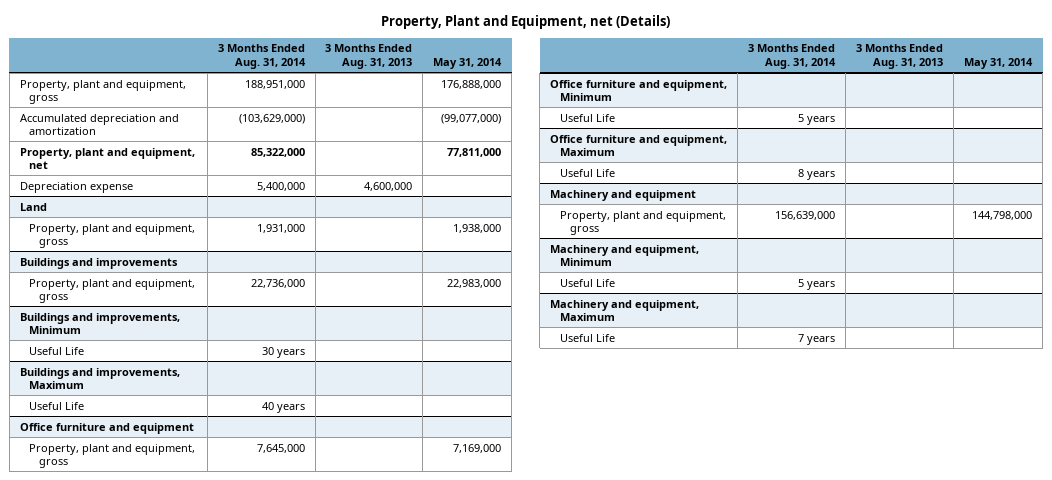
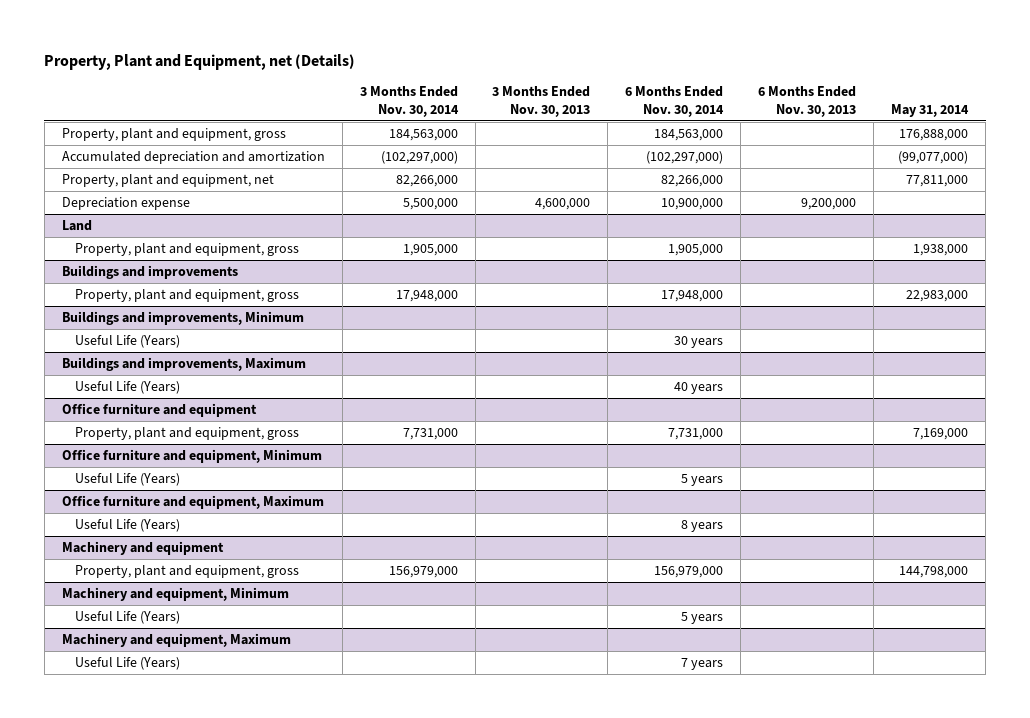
[217,44,306,69] 3 Months Ended Aug. 31, 2014 -> none
[325,44,413,69] 3 Months Ended Aug. 31, 2013 -> none
none -> [359,86,459,117] 3 Months Ended Nov. 30, 2014
none -> [492,86,591,117] 3 Months Ended Nov. 30, 2013
none -> [625,86,725,117] 6 Months Ended Nov. 30, 2014
none -> [758,86,857,117] 6 Months Ended Nov. 30, 2013
[29,346,85,355] Useful Life -> [74,335,180,349] Useful Life (Years)
[29,401,85,410] Useful Life -> [74,381,180,395] Useful Life (Years)
[559,113,615,122] Useful Life -> [74,473,180,487] Useful Life (Years)
[559,168,615,177] Useful Life -> [74,519,180,533] Useful Life (Years)
[559,278,615,287] Useful Life -> [74,611,180,625] Useful Life (Years)
[559,333,615,342] Useful Life -> [74,657,180,671] Useful Life (Years)

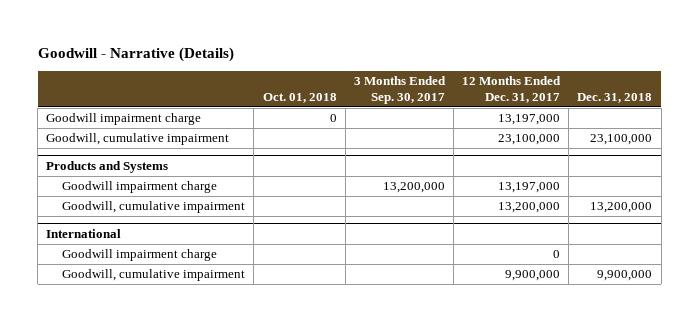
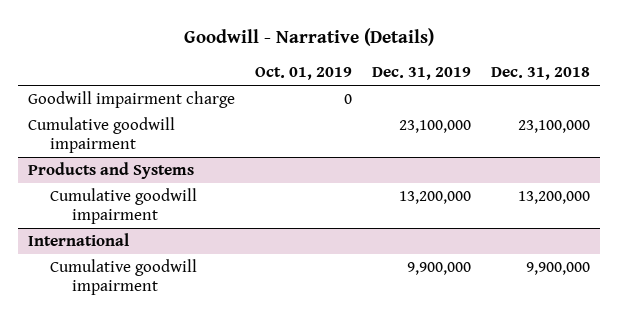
[262,92,337,103] Oct. 01, 2018 -> none
[353,76,446,104] 3 Months Ended Sep. 30, 2017 -> none
[462,76,562,103] 12 Months Ended Dec. 31, 2017 -> none
none -> [254,67,352,81] Oct. 01, 2019
none -> [371,67,471,81] Dec. 31, 2019
[46,133,230,146] Goodwill, cumulative impairment -> [27,116,175,153] Cumulative goodwill impairment
[62,181,218,194] Goodwill impairment charge -> none
[62,201,246,214] Goodwill, cumulative impairment -> [49,187,197,224] Cumulative goodwill impairment
[62,249,218,262] Goodwill impairment charge -> none
[62,269,246,282] Goodwill, cumulative impairment -> [49,258,197,295] Cumulative goodwill impairment

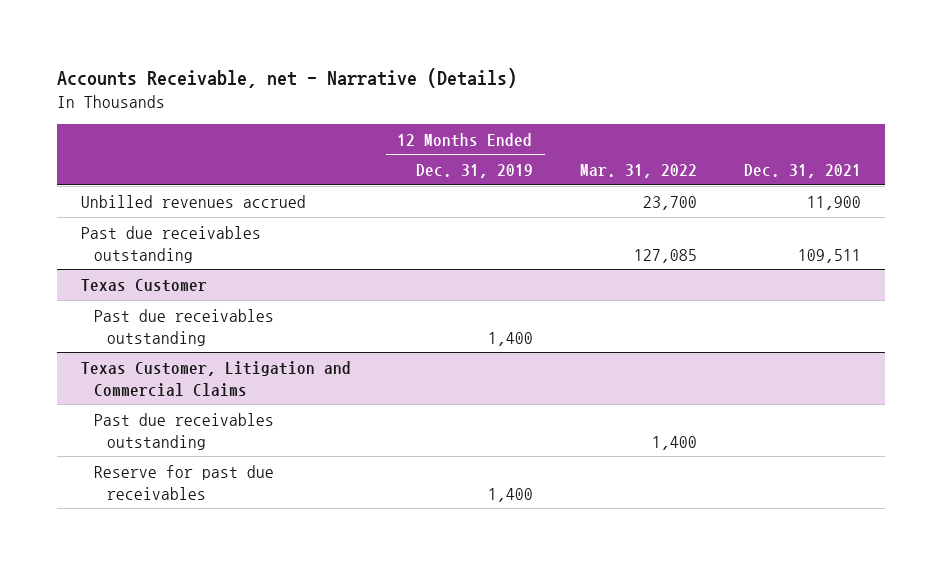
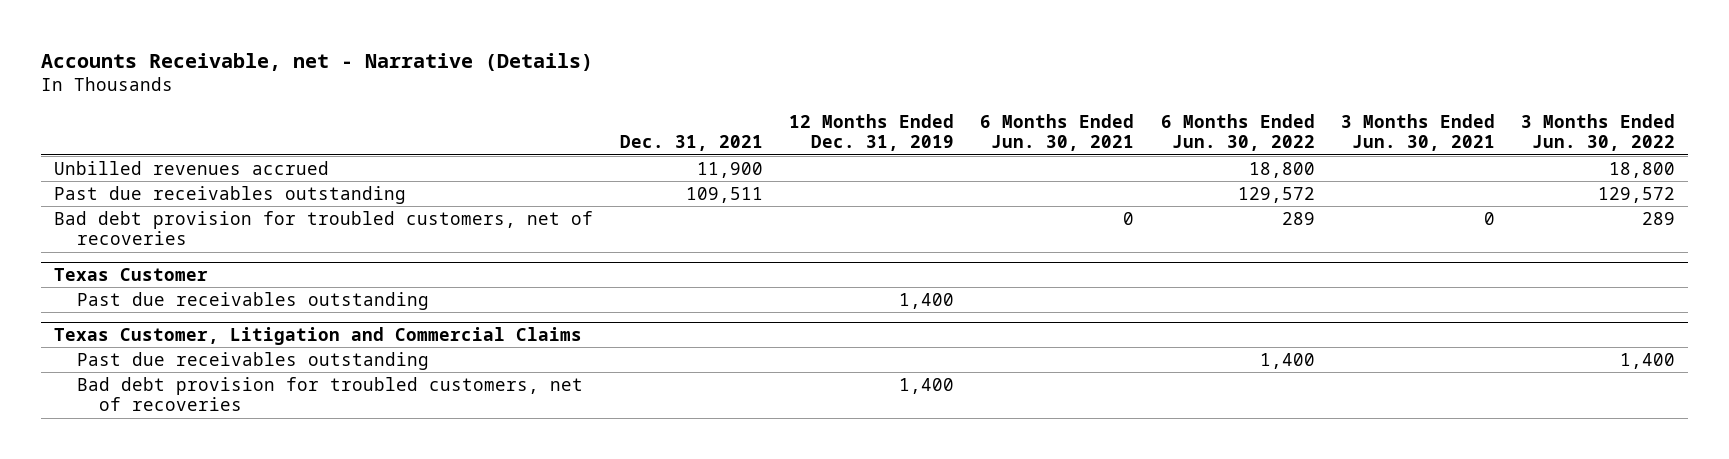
[579,164,697,179] Mar. 31, 2022 -> none
none -> [980,113,1135,152] 6 Months Ended Jun. 30, 2021
none -> [1160,113,1315,152] 6 Months Ended Jun. 30, 2022
none -> [1340,113,1495,152] 3 Months Ended Jun. 30, 2021
none -> [1521,113,1676,152] 3 Months Ended Jun. 30, 2022
none -> [54,210,594,246] Bad debt provision for troubled customers, net of recoveries
[94,464,275,500] Reserve for past due receivables -> [76,376,583,412] Bad debt provision for troubled customers, net of recoveries

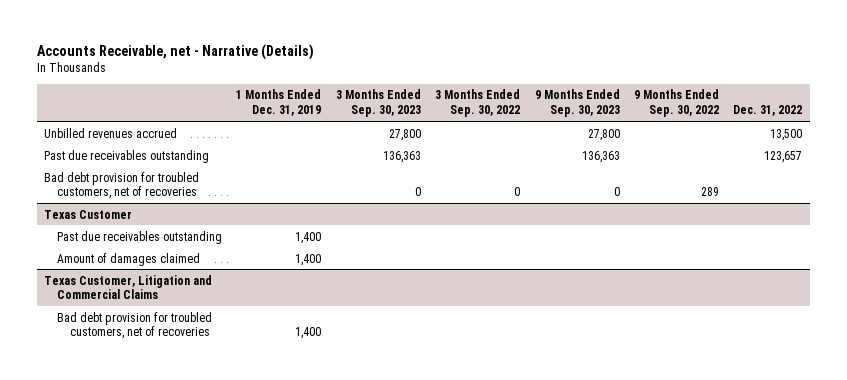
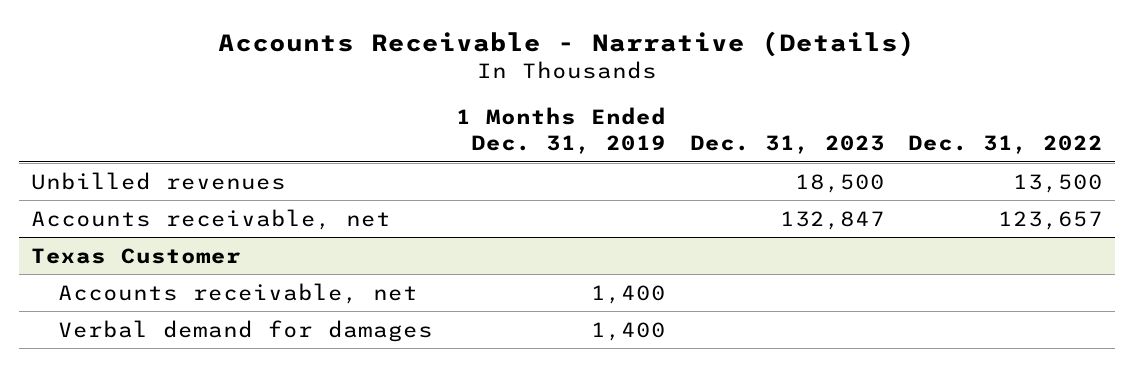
[37,43,315,60] Accounts Receivable, net - Narrative (Details) -> [217,30,915,57] Accounts Receivable - Narrative (Details)
[335,89,421,118] 3 Months Ended Sep. 30, 2023 -> none
[435,89,521,118] 3 Months Ended Sep. 30, 2022 -> none
[534,89,620,118] 9 Months Ended Sep. 30, 2023 -> none
[633,89,719,118] 9 Months Ended Sep. 30, 2022 -> none
none -> [689,135,885,155] Dec. 31, 2023
[44,171,200,200] Bad debt provision for troubled customers, net of recoveries -> none
[44,127,178,138] Unbilled revenues accrued -> [30,171,286,190] Unbilled revenues
[44,149,210,163] Past due receivables outstanding -> [30,208,391,230] Accounts receivable, net
[44,274,213,300] Texas Customer, Litigation and Commercial Claims -> none
[57,311,213,340] Bad debt provision for troubled customers, net of recoveries -> none
[57,230,223,244] Past due receivables outstanding -> [57,282,418,304] Accounts receivable, net
[57,252,201,266] Amount of damages claimed -> [57,319,433,342] Verbal demand for damages

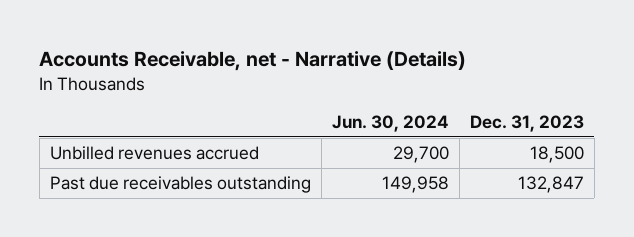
[217,30,915,57] Accounts Receivable - Narrative (Details) -> [39,51,467,72] Accounts Receivable, net - Narrative (Details)
[456,107,667,155] 1 Months Ended Dec. 31, 2019 -> none
[908,135,1104,155] Dec. 31, 2022 -> none
none -> [331,115,449,133] Jun. 30, 2024
[30,247,241,264] Texas Customer -> none
[57,282,418,304] Accounts receivable, net -> none
[57,319,433,342] Verbal demand for damages -> none
[30,171,286,190] Unbilled revenues -> [49,146,259,161] Unbilled revenues accrued
[30,208,391,230] Accounts receivable, net -> [49,176,311,194] Past due receivables outstanding

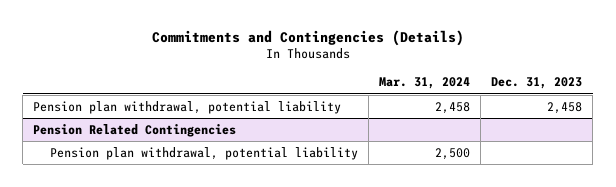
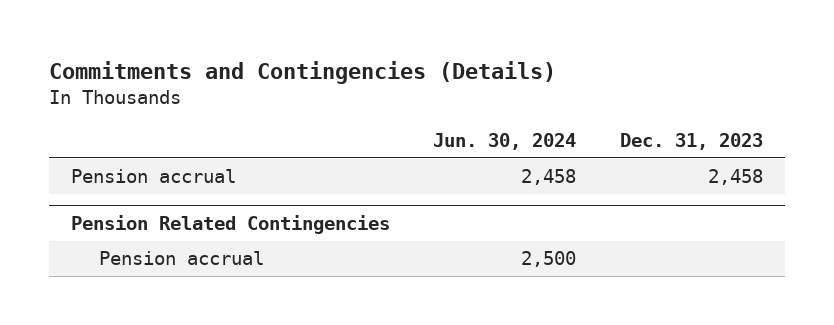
[379,77,471,90] Mar. 31, 2024 -> none
none -> [433,133,577,151] Jun. 30, 2024
[33,100,342,114] Pension plan withdrawal, potential liability -> [71,169,237,184] Pension accrual
[49,146,358,160] Pension plan withdrawal, potential liability -> [99,251,265,266] Pension accrual

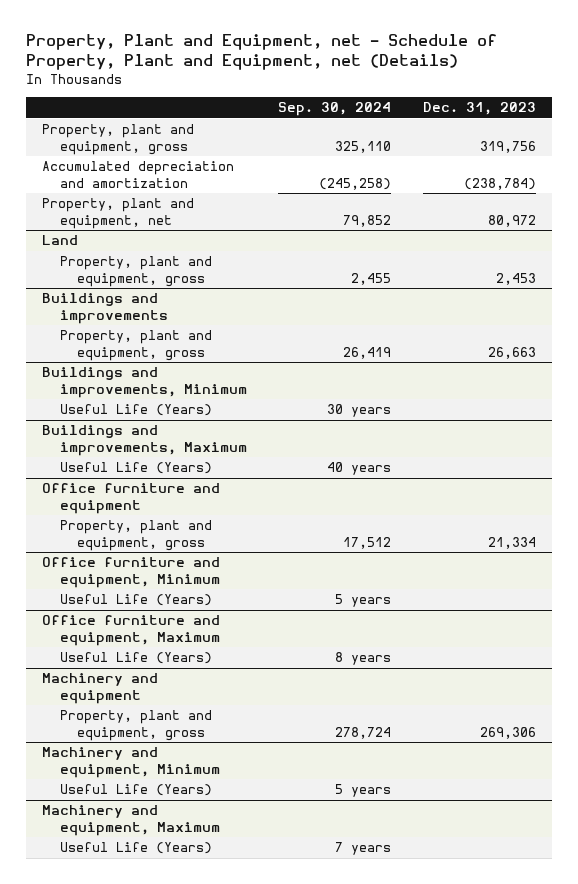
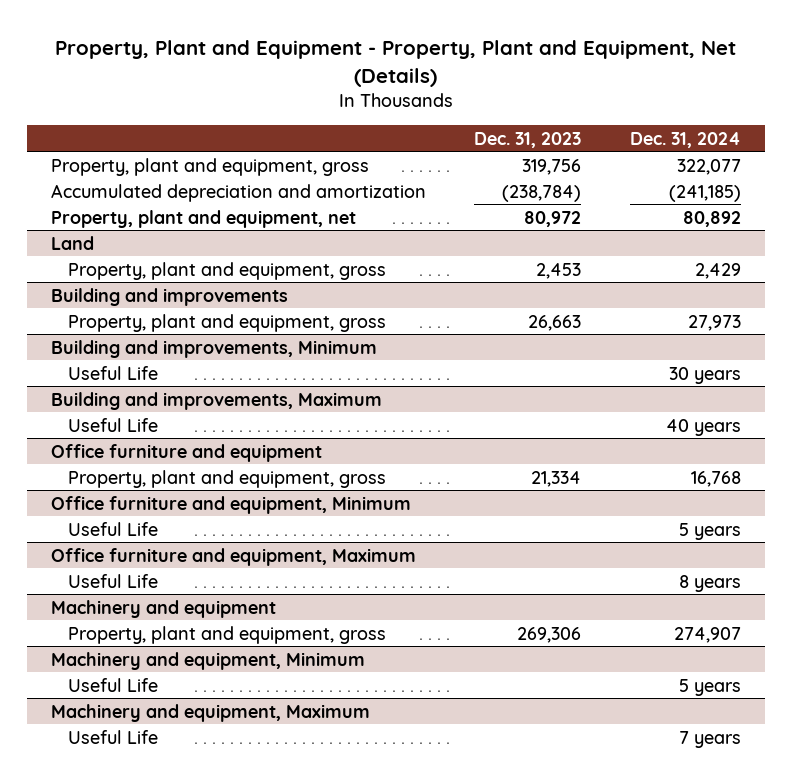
[25,34,497,71] Property, Plant and Equipment, net - Schedule of Property, Plant and Equipment, net (Details) -> [54,40,736,87] Property, Plant and Equipment - Property, Plant and Equipment, Net (Details)
[278,102,392,117] Sep. 30, 2024 -> none
none -> [629,131,741,148] Dec. 31, 2024
[41,293,168,324] Buildings and improvements -> [51,287,289,306] Building and improvements
[41,367,247,398] Buildings and improvements, Minimum -> [51,339,378,358] Building and improvements, Minimum
[59,404,212,417] Useful Life (Years) -> [68,365,159,380] Useful Life
[41,425,247,456] Buildings and improvements, Maximum -> [51,391,383,410] Building and improvements, Maximum
[59,462,212,475] Useful Life (Years) -> [68,417,159,432] Useful Life
[59,594,212,607] Useful Life (Years) -> [68,521,159,536] Useful Life
[59,652,212,665] Useful Life (Years) -> [68,573,159,588] Useful Life
[59,784,212,797] Useful Life (Years) -> [68,677,159,692] Useful Life
[59,842,212,855] Useful Life (Years) -> [68,729,159,744] Useful Life

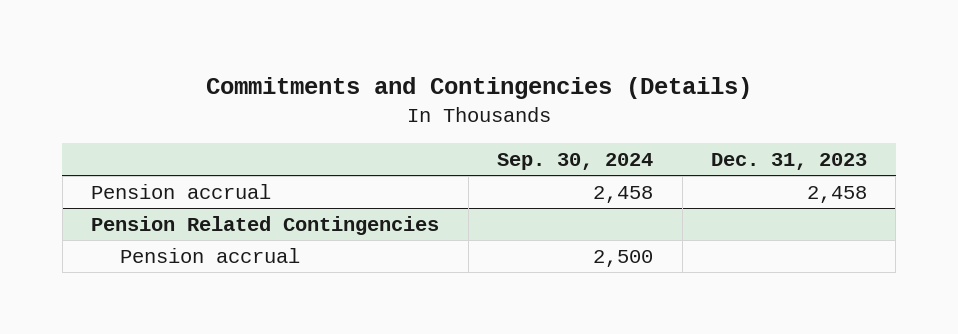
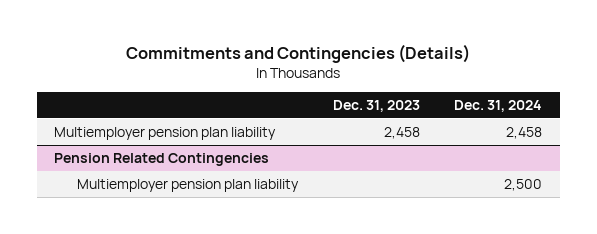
[497,153,654,171] Sep. 30, 2024 -> none
none -> [454,100,543,113] Dec. 31, 2024
[91,183,272,199] Pension accrual -> [54,127,277,141] Multiemployer pension plan liability
[120,247,301,263] Pension accrual -> [76,179,299,193] Multiemployer pension plan liability

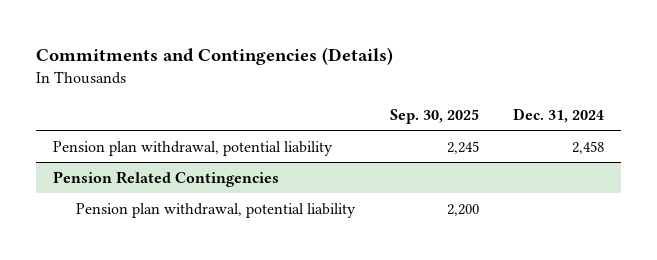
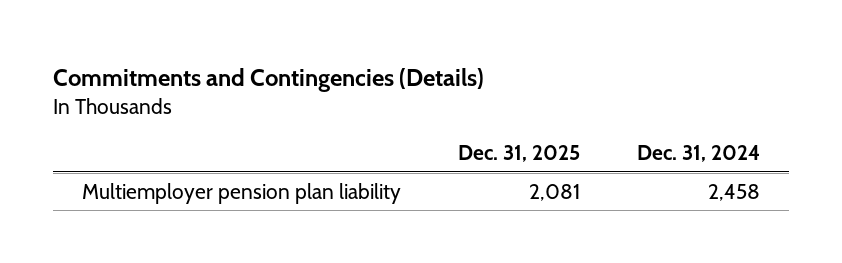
[389,108,479,124] Sep. 30, 2025 -> none
none -> [458,145,581,163] Dec. 31, 2025
[53,170,280,187] Pension Related Contingencies -> none
[76,202,357,218] Pension plan withdrawal, potential liability -> none
[53,140,334,156] Pension plan withdrawal, potential liability -> [81,182,401,204] Multiemployer pension plan liability

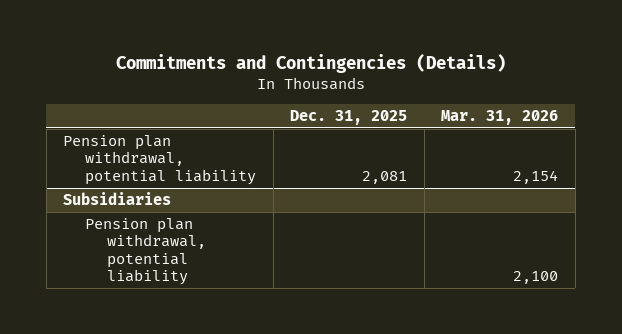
[637,145,761,163] Dec. 31, 2024 -> none
none -> [441,110,559,126] Mar. 31, 2026
[81,182,401,204] Multiemployer pension plan liability -> [63,135,257,185] Pension plan withdrawal, potential liability
none -> [63,192,172,206] Subsidiaries
none -> [85,218,207,286] Pension plan withdrawal, potential liability

